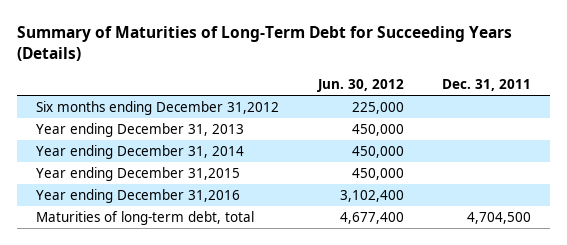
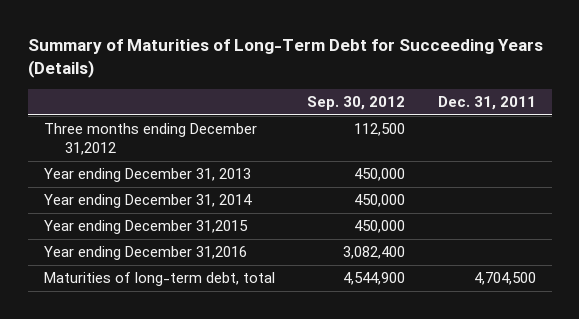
[316,79,404,93] Jun. 30, 2012 -> none
none -> [307,96,406,111] Sep. 30, 2012
[36,101,280,116] Six months ending December 31,2012 -> [43,123,257,156] Three months ending December 31,2012

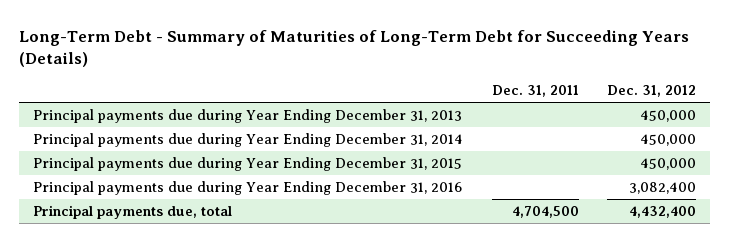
[27,38,543,79] Summary of Maturities of Long-Term Debt for Succeeding Years (Details) -> [19,29,690,67] Long-Term Debt - Summary of Maturities of Long-Term Debt for Succeeding Years (Details)
[307,96,406,111] Sep. 30, 2012 -> none
none -> [606,85,696,98] Dec. 31, 2012
[43,246,247,261] Year ending December 31,2016 -> none
[43,123,257,156] Three months ending December 31,2012 -> [33,108,463,123] Principal payments due during Year Ending December 31, 2013
[43,168,251,183] Year ending December 31, 2013 -> [33,132,464,147] Principal payments due during Year Ending December 31, 2014
[43,194,252,209] Year ending December 31, 2014 -> [33,156,463,171] Principal payments due during Year Ending December 31, 2015
[43,220,248,235] Year ending December 31,2015 -> [33,180,463,195] Principal payments due during Year Ending December 31, 2016
[43,272,275,287] Maturities of long-term debt, total -> [33,204,233,219] Principal payments due, total

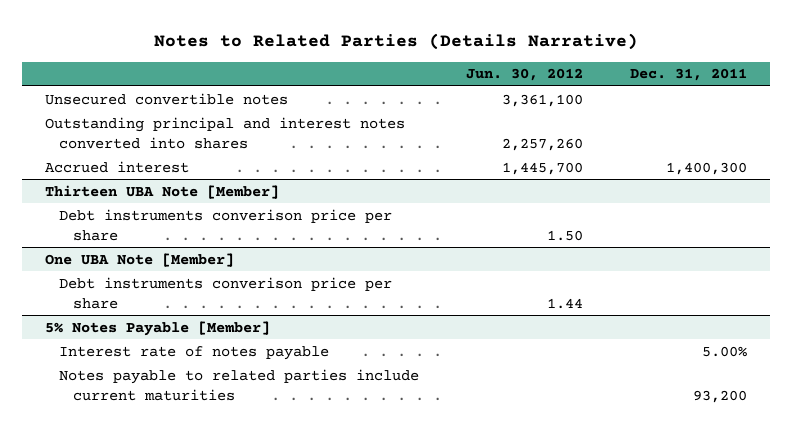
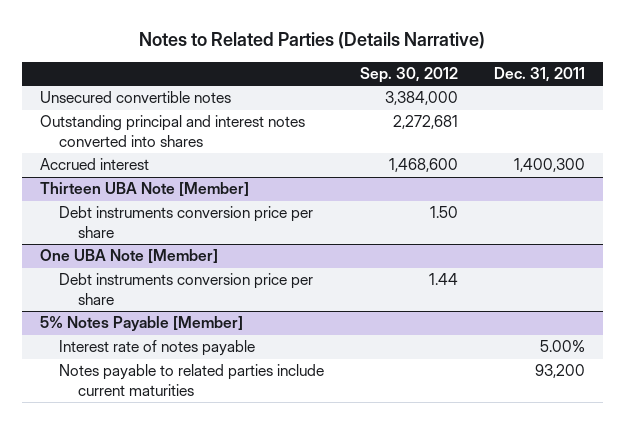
[465,68,583,82] Jun. 30, 2012 -> none
none -> [359,67,458,84] Sep. 30, 2012
[58,208,392,241] Debt instruments converison price per share -> [58,206,313,239] Debt instruments conversion price per share
[58,276,392,309] Debt instruments converison price per share -> [58,273,313,306] Debt instruments conversion price per share

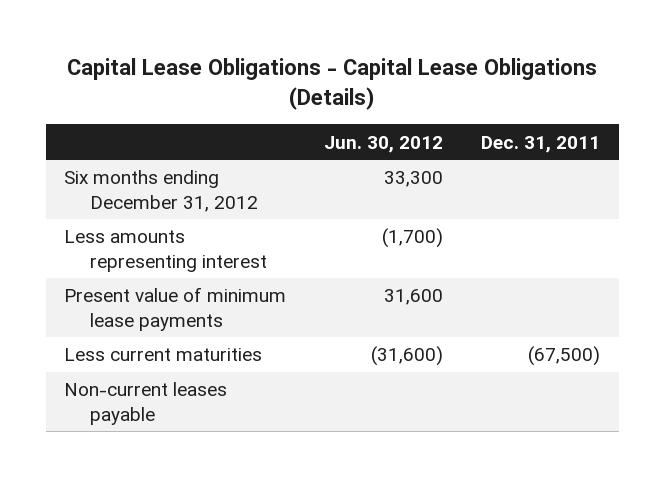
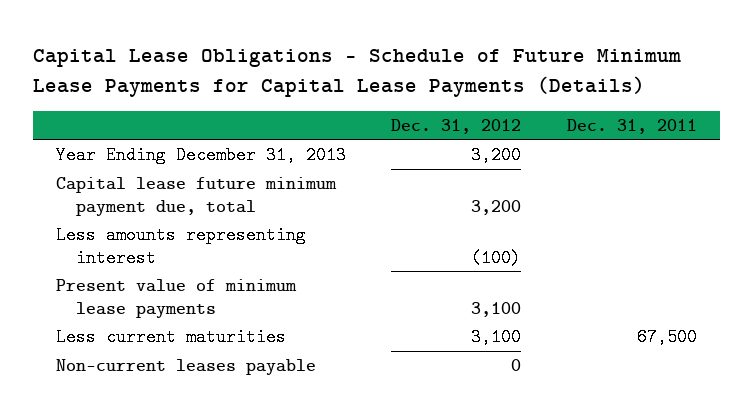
[67,58,598,111] Capital Lease Obligations - Capital Lease Obligations (Details) -> [32,49,681,97] Capital Lease Obligations - Schedule of Future Minimum Lease Payments for Capital Lease Payments (Details)
[324,135,444,153] Jun. 30, 2012 -> none
none -> [391,118,522,134] Dec. 31, 2012
[64,170,259,212] Six months ending December 31, 2012 -> [55,146,346,165] Year Ending December 31, 2013
none -> [55,177,337,216] Capital lease future minimum payment due, total
[527,346,600,367] (67,500) -> [637,328,698,347] 67,500

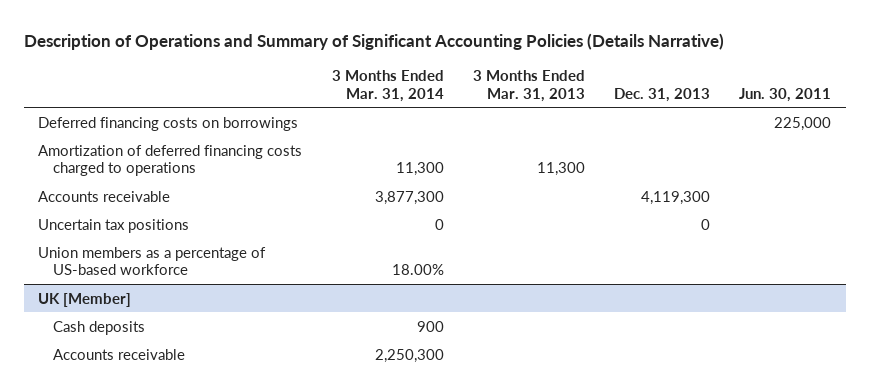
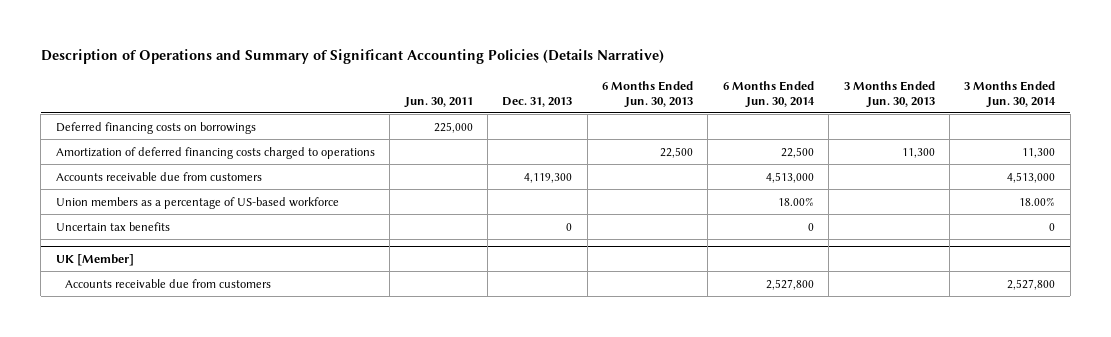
[331,70,444,102] 3 Months Ended Mar. 31, 2014 -> none
[472,70,585,102] 3 Months Ended Mar. 31, 2013 -> none
none -> [602,80,694,108] 6 Months Ended Jun. 30, 2013
none -> [722,80,815,108] 6 Months Ended Jun. 30, 2014
none -> [843,80,935,108] 3 Months Ended Jun. 30, 2013
none -> [964,80,1057,108] 3 Months Ended Jun. 30, 2014
[38,218,190,233] Uncertain tax positions -> none
[38,190,171,202] Accounts receivable -> [55,171,262,181] Accounts receivable due from customers
none -> [55,221,170,231] Uncertain tax benefits
[52,320,145,335] Cash deposits -> none
[52,348,185,360] Accounts receivable -> [65,278,272,288] Accounts receivable due from customers

